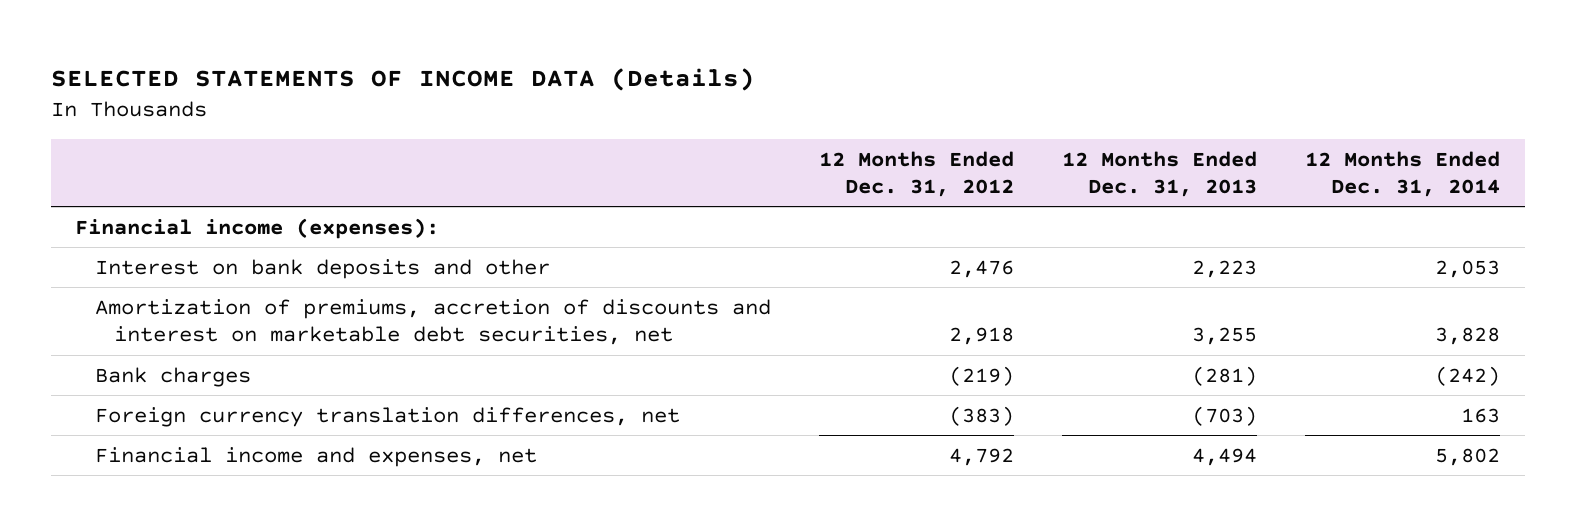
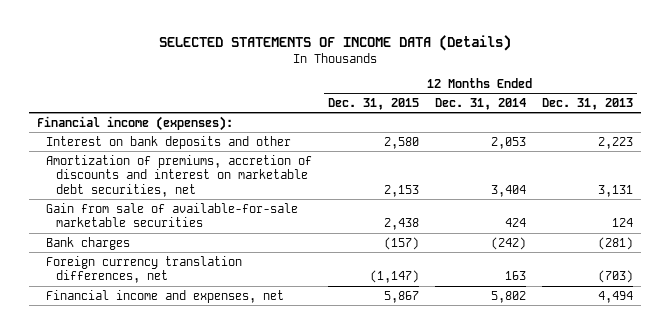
[819,150,1015,197] 12 Months Ended Dec. 31, 2012 -> none
none -> [328,97,420,110] Dec. 31, 2015
[1192,327,1258,346] 3,255 -> [597,185,633,198] 3,131
[1435,327,1501,346] 3,828 -> [490,185,526,198] 3,404
none -> [46,202,299,228] Gain from sale of available-for-sale marketable securities

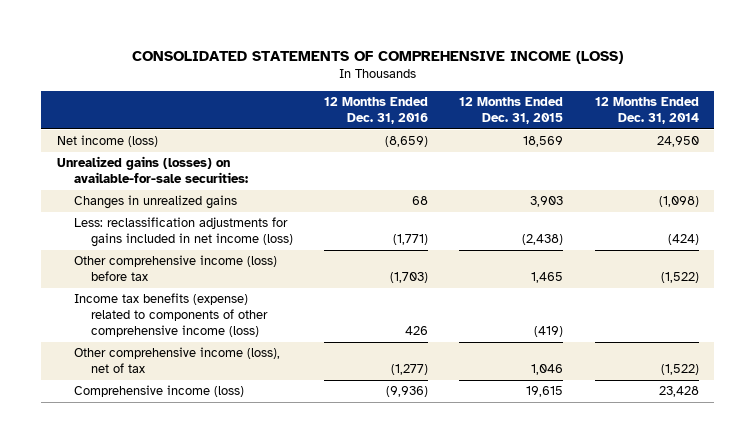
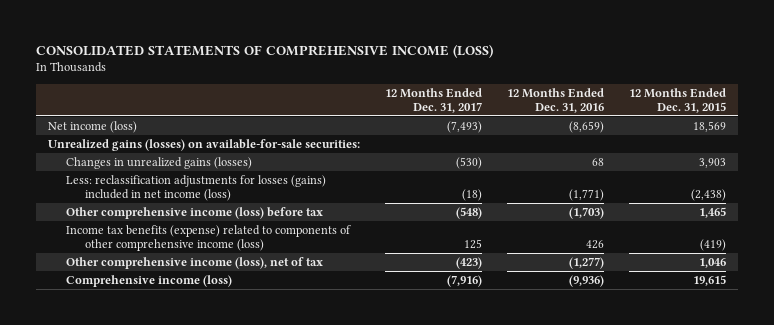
[594,97,699,125] 12 Months Ended Dec. 31, 2014 -> none
none -> [384,87,482,113] 12 Months Ended Dec. 31, 2017
[73,195,237,210] Changes in unrealized gains -> [66,156,253,169] Changes in unrealized gains (losses)
[73,217,294,248] Less: reclassification adjustments for gains included in net income (loss) -> [66,174,327,202] Less: reclassification adjustments for losses (gains) included in net income (loss)

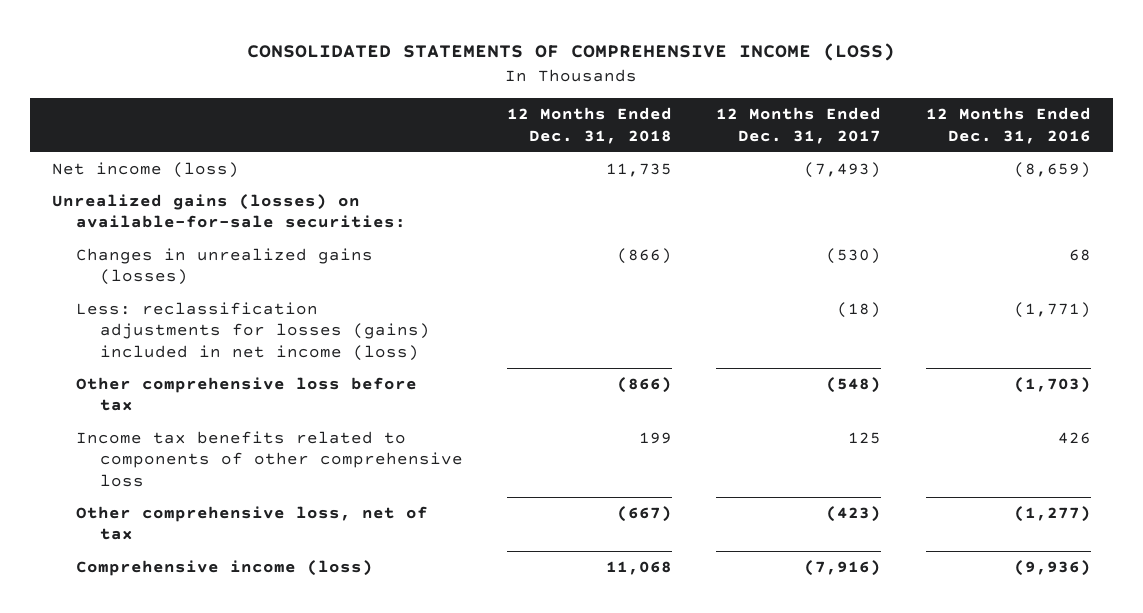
[628,87,726,113] 12 Months Ended Dec. 31, 2015 -> none
none -> [507,107,673,144] 12 Months Ended Dec. 31, 2018
[66,206,324,219] Other comprehensive income (loss) before tax -> [76,377,418,412] Other comprehensive loss before tax
[66,224,352,252] Income tax benefits (expense) related to components of other comprehensive income (loss) -> [76,431,464,487] Income tax benefits related to components of other comprehensive loss
[66,256,324,269] Other comprehensive income (loss), net of tax -> [76,506,429,541] Other comprehensive loss, net of tax

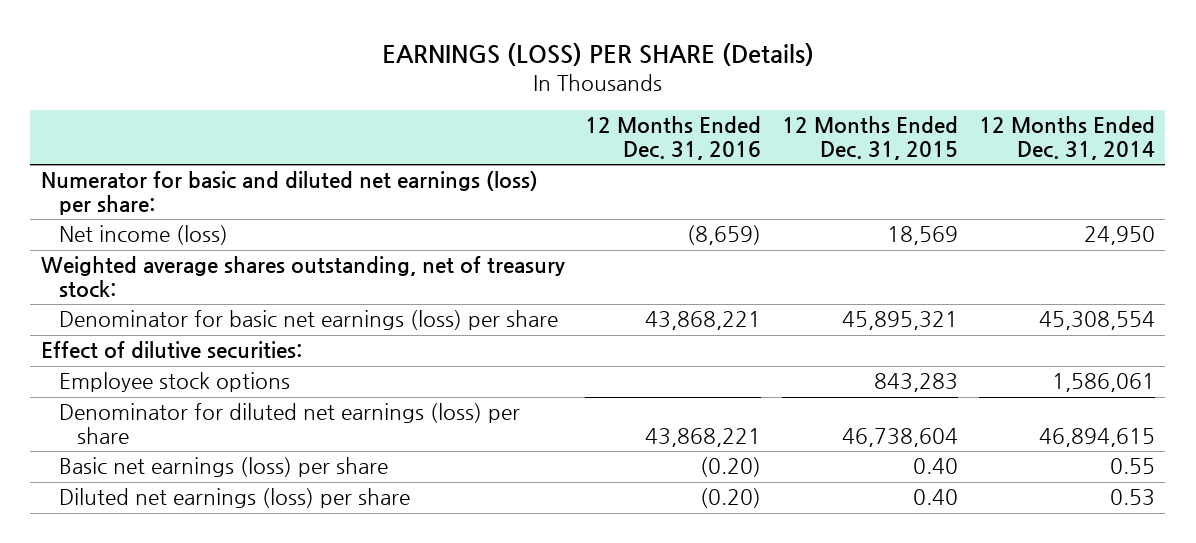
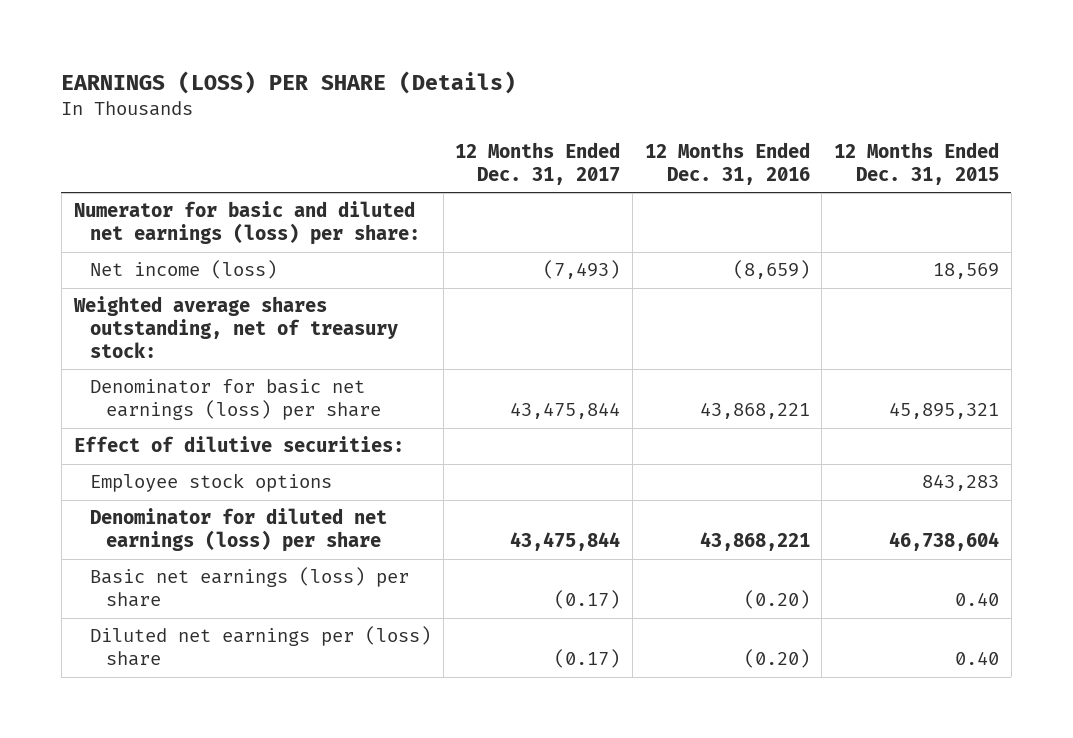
[978,116,1155,160] 12 Months Ended Dec. 31, 2014 -> none
none -> [455,141,621,185] 12 Months Ended Dec. 31, 2017
[59,488,411,509] Diluted net earnings (loss) per share -> [89,626,431,667] Diluted net earnings per (loss) share

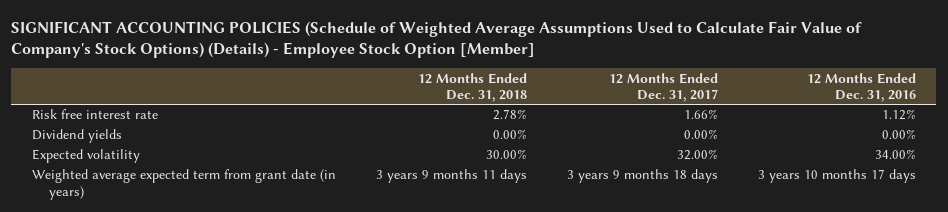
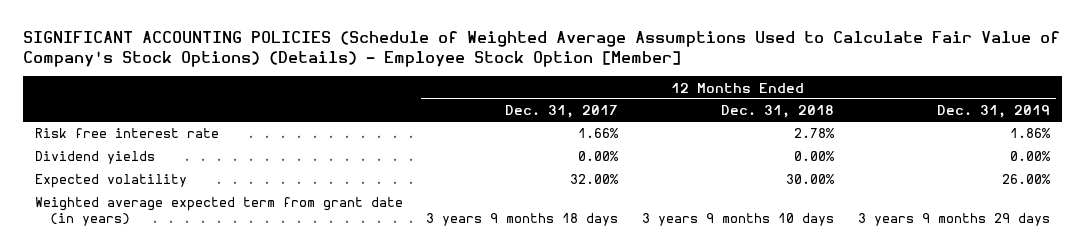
[807,72,917,102] 12 Months Ended Dec. 31, 2016 -> none
none -> [936,105,1050,119] Dec. 31, 2019
[375,169,527,184] 3 years 9 months 11 days -> [642,213,835,227] 3 years 9 months 10 days

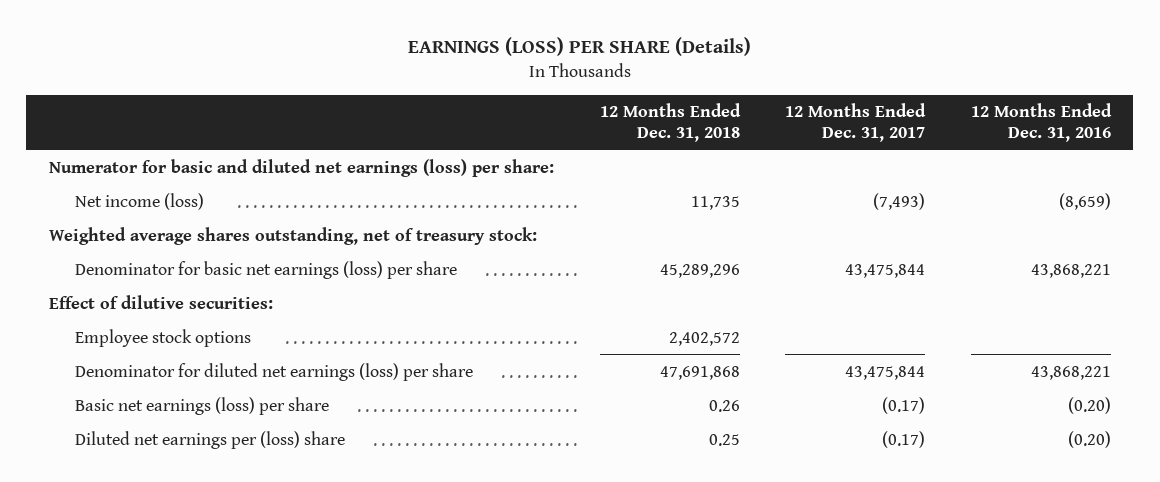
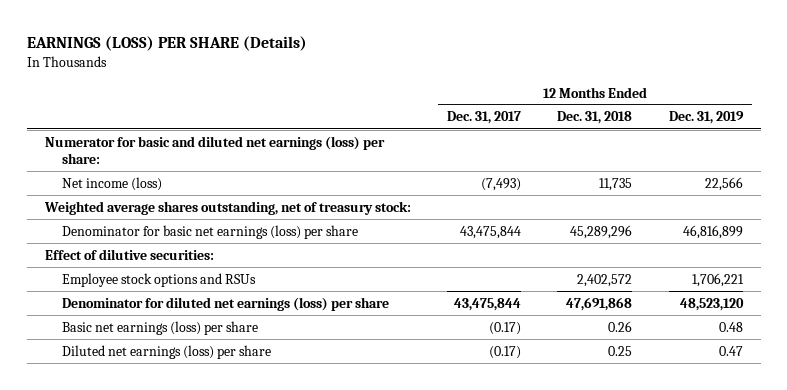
[970,103,1112,142] 12 Months Ended Dec. 31, 2016 -> none
none -> [668,111,744,125] Dec. 31, 2019
[75,328,252,347] Employee stock options -> [62,272,257,287] Employee stock options and RSUs
[75,430,346,449] Diluted net earnings per (loss) share -> [62,344,272,359] Diluted net earnings (loss) per share

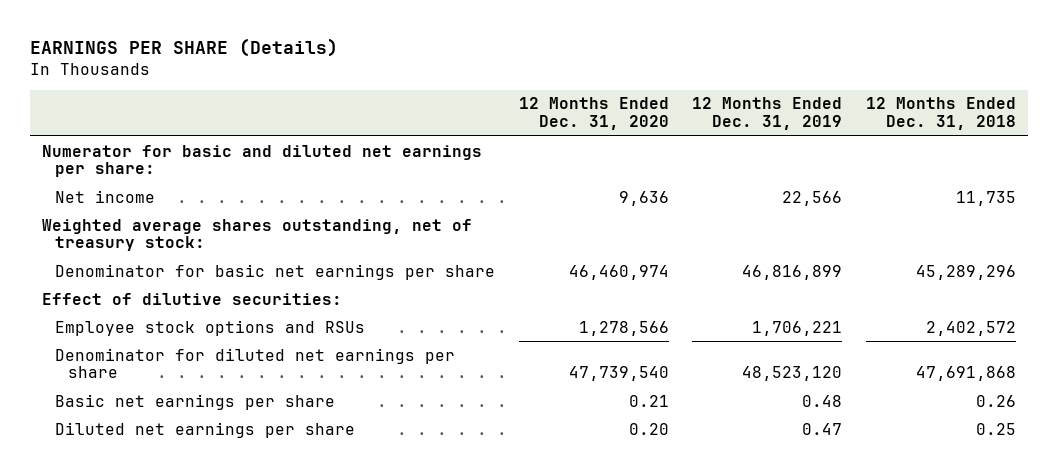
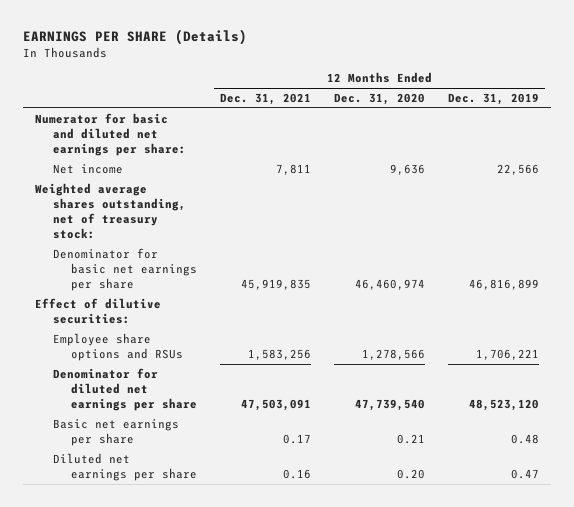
[866,97,1017,131] 12 Months Ended Dec. 31, 2018 -> none
none -> [220,93,312,106] Dec. 31, 2021
[55,319,366,336] Employee stock options and RSUs -> [52,332,183,361] Employee share options and RSUs

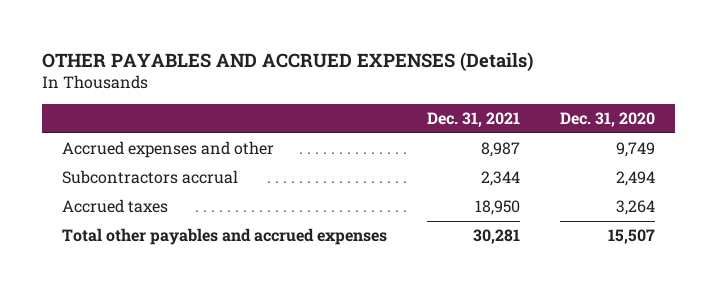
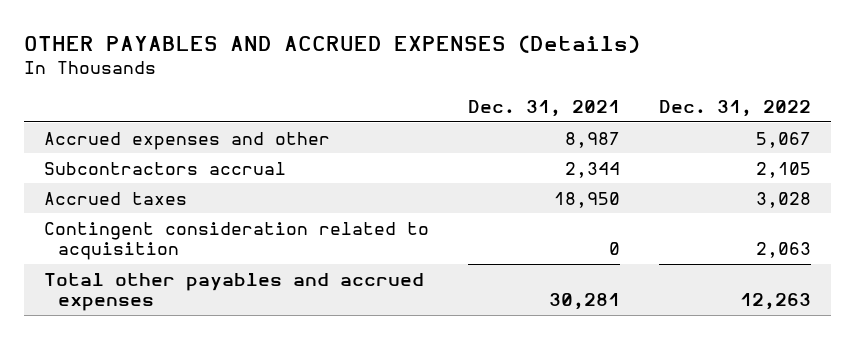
[560,112,656,128] Dec. 31, 2020 -> none
none -> [659,99,812,117] Dec. 31, 2022
none -> [43,221,429,260] Contingent consideration related to acquisition

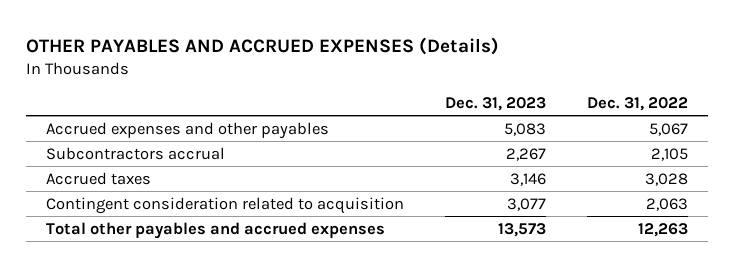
[467,99,620,117] Dec. 31, 2021 -> none
none -> [445,97,547,112] Dec. 31, 2023
[43,131,330,150] Accrued expenses and other -> [46,121,330,139] Accrued expenses and other payables

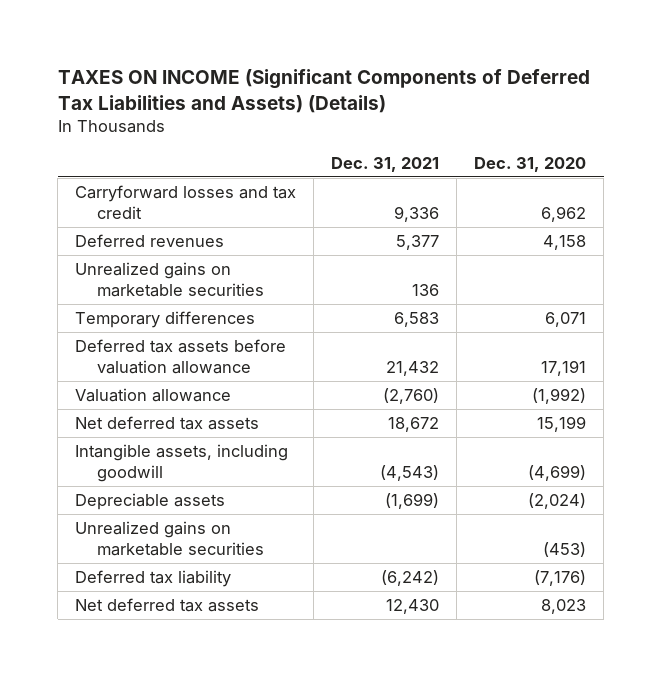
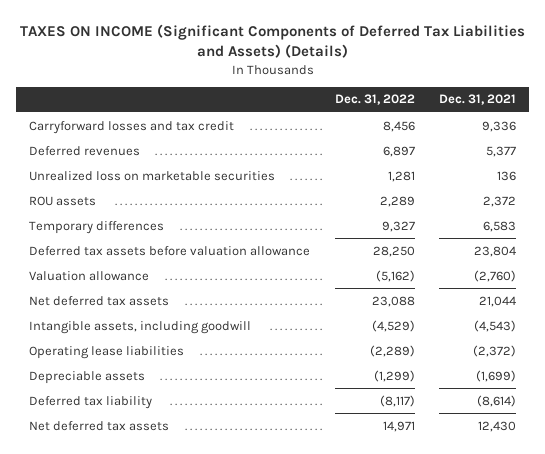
[474,156,587,172] Dec. 31, 2020 -> none
none -> [334,94,415,106] Dec. 31, 2022
[75,261,264,297] Unrealized gains on marketable securities -> [28,170,275,181] Unrealized loss on marketable securities
none -> [28,195,96,206] ROU assets
[386,360,440,376] 21,432 -> [474,245,517,257] 23,804
[388,416,440,432] 18,672 -> [479,295,517,307] 21,044
none -> [28,345,184,359] Operating lease liabilities
[75,520,264,556] Unrealized gains on marketable securities -> none
[381,569,440,586] (6,242) -> [477,394,517,407] (8,614)

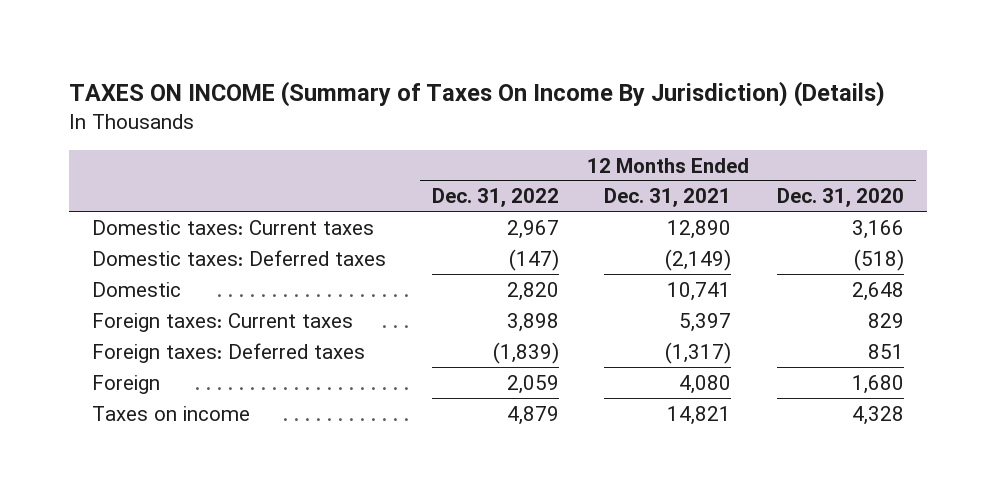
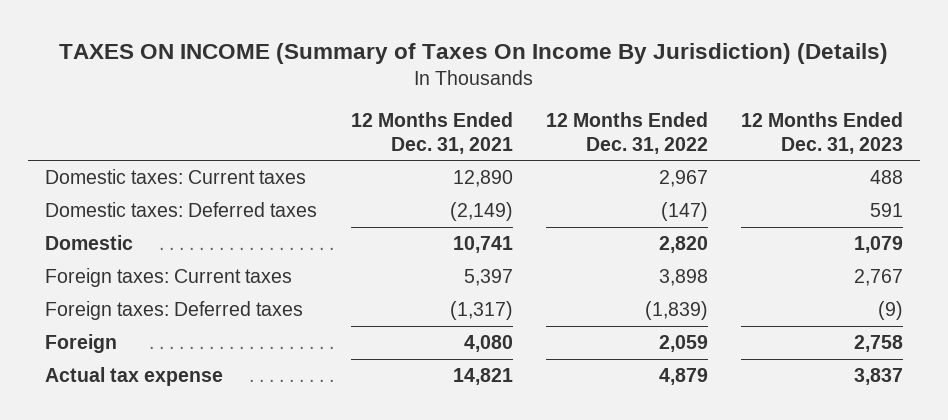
[777,188,905,208] Dec. 31, 2020 -> none
none -> [741,112,904,154] 12 Months Ended Dec. 31, 2023
[92,405,251,421] Taxes on income -> [45,366,224,386] Actual tax expense

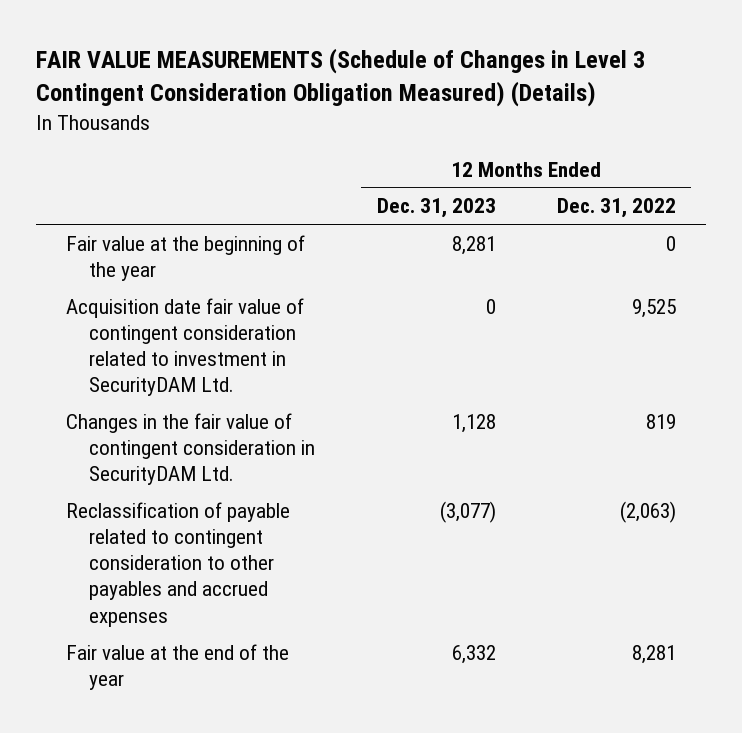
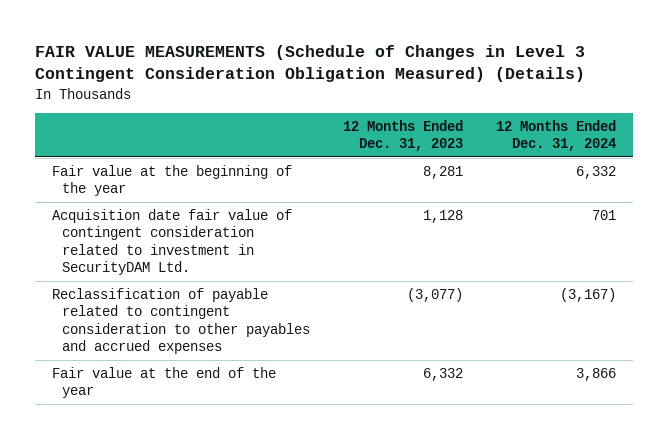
[556,198,676,219] Dec. 31, 2022 -> none
none -> [496,119,617,152] 12 Months Ended Dec. 31, 2024
[66,412,316,486] Changes in the fair value of contingent consideration in SecurityDAM Ltd. -> none
[485,298,496,314] 0 -> [423,209,464,223] 1,128

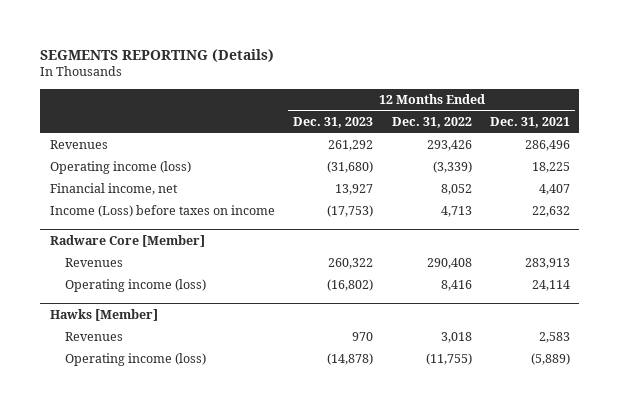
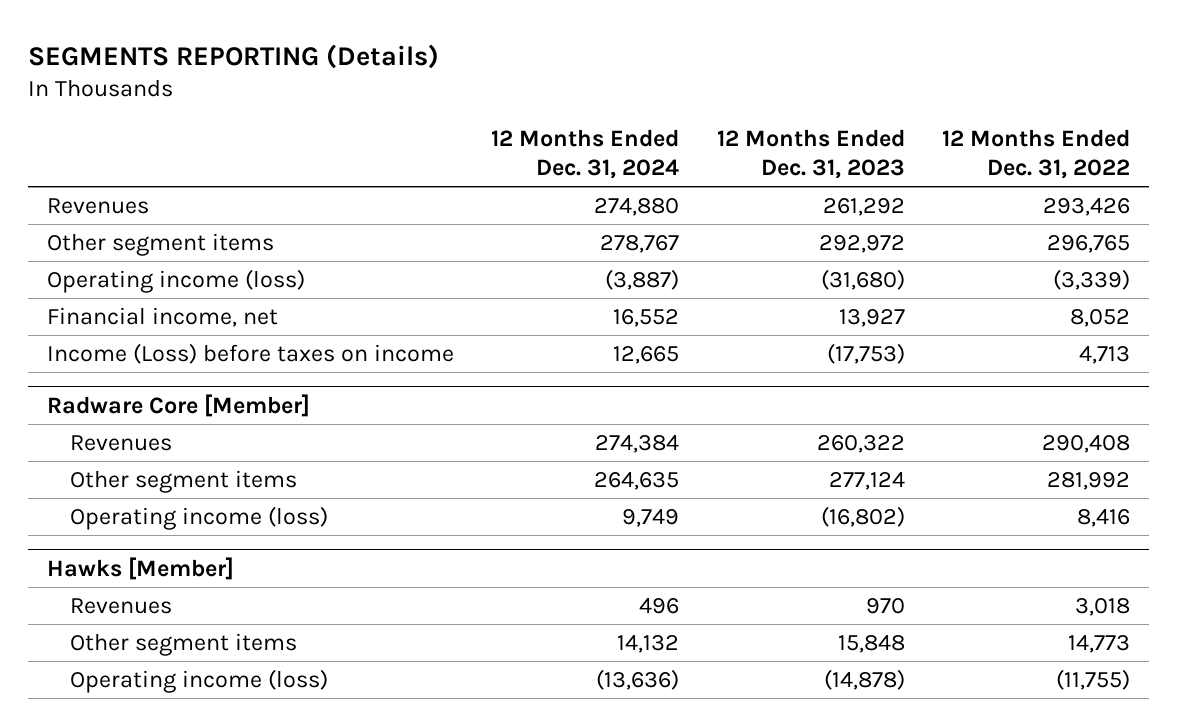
[489,116,570,128] Dec. 31, 2021 -> none
none -> [491,128,680,180] 12 Months Ended Dec. 31, 2024
none -> [47,232,275,256] Other segment items
none -> [69,469,297,493] Other segment items
none -> [69,632,297,656] Other segment items

